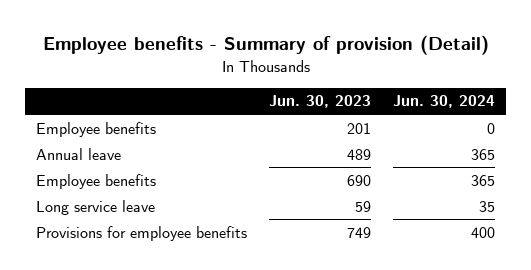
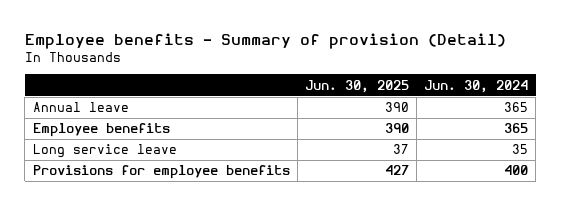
[269,95,372,109] Jun. 30, 2023 -> none
none -> [304,79,409,93] Jun. 30, 2025
[36,121,157,137] Employee benefits -> none

